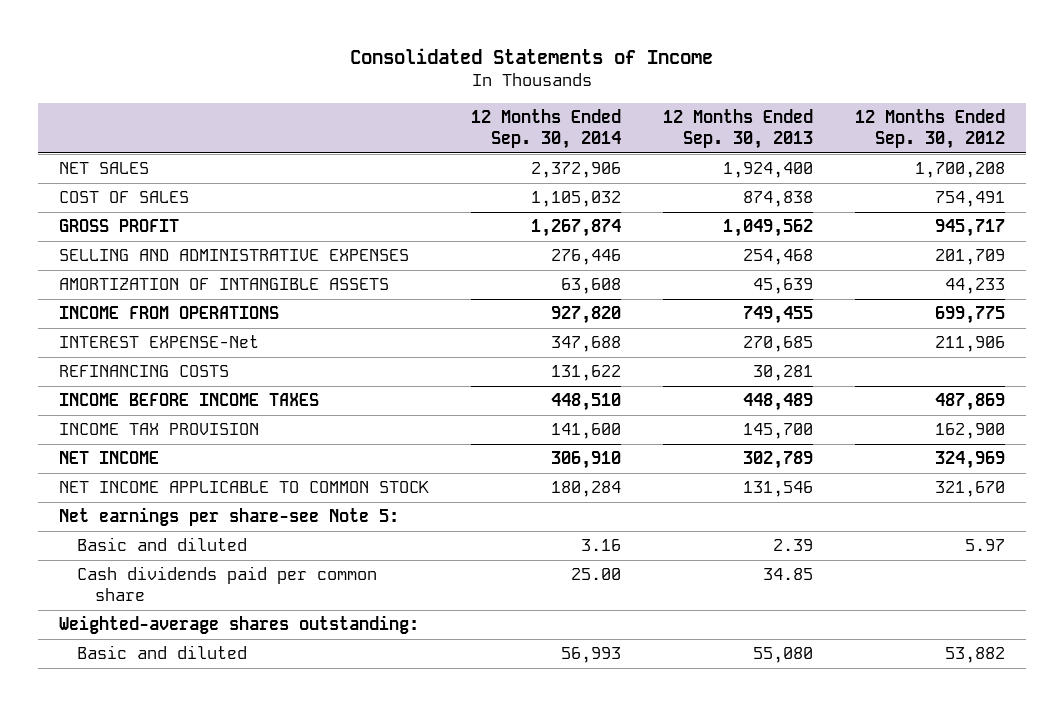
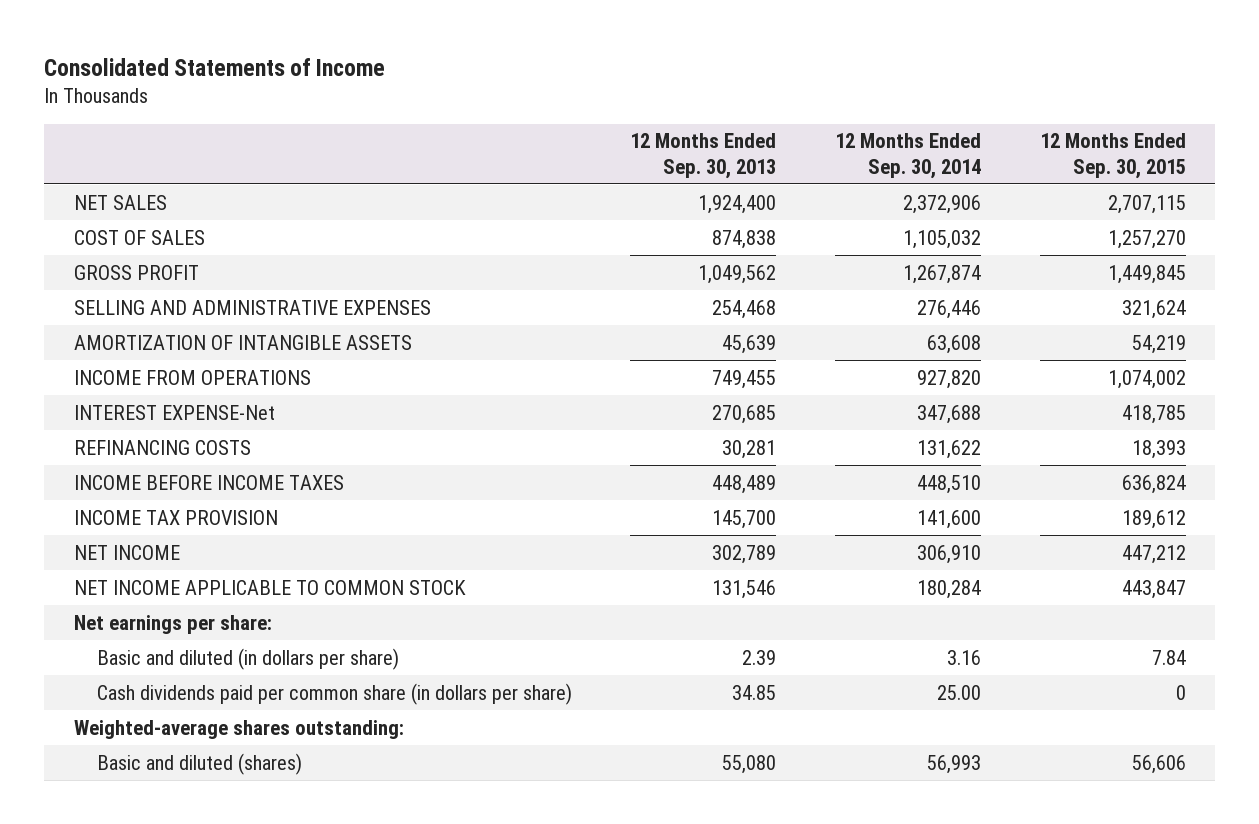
[854,109,1005,150] 12 Months Ended Sep. 30, 2012 -> none
none -> [1039,133,1186,179] 12 Months Ended Sep. 30, 2015
[58,507,399,527] Net earnings per share-see Note 5: -> [73,614,272,634] Net earnings per share:
[76,537,247,552] Basic and diluted -> [96,647,399,670] Basic and diluted (in dollars per share)
[76,566,377,602] Cash dividends paid per common share -> [96,682,572,705] Cash dividends paid per common share (in dollars per share)
[76,645,247,660] Basic and diluted -> [96,752,302,775] Basic and diluted (shares)

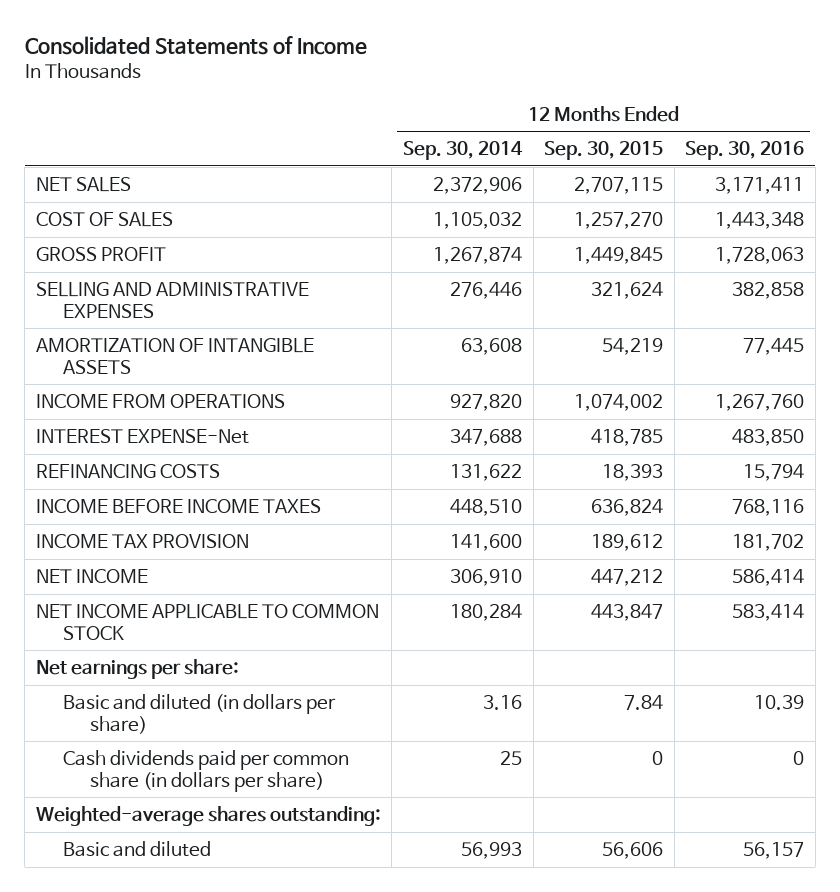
[630,133,777,179] 12 Months Ended Sep. 30, 2013 -> none
none -> [685,141,805,161] Sep. 30, 2016
[937,684,982,700] 25.00 -> [500,750,523,765] 25
[96,752,302,775] Basic and diluted (shares) -> [63,840,212,857] Basic and diluted

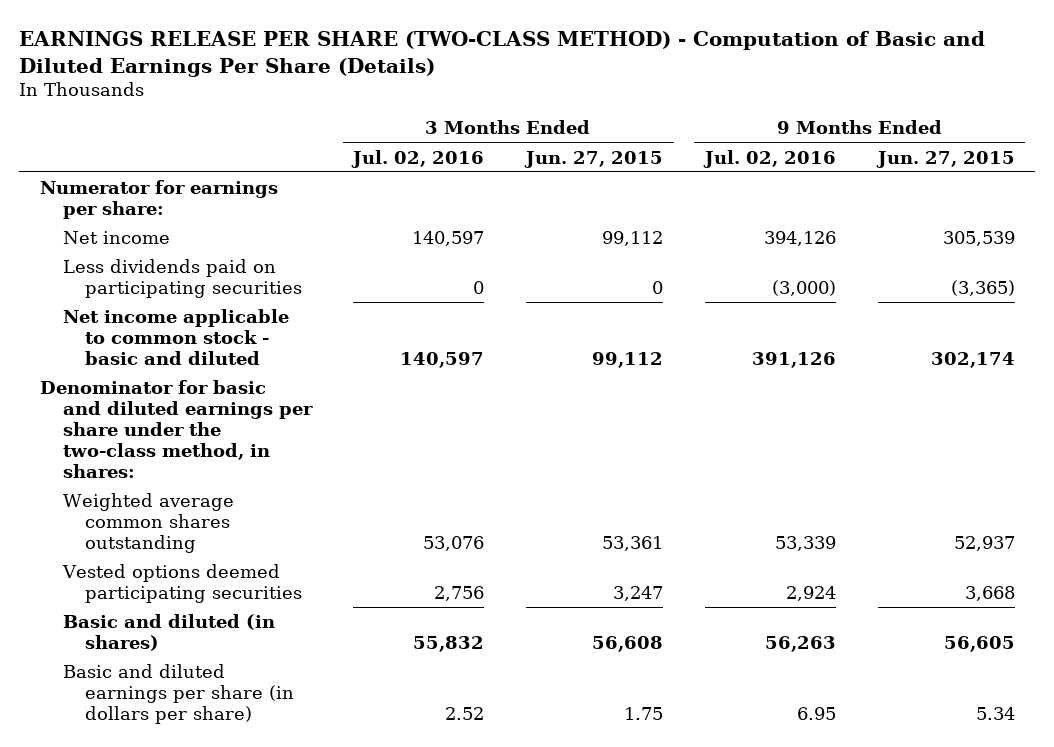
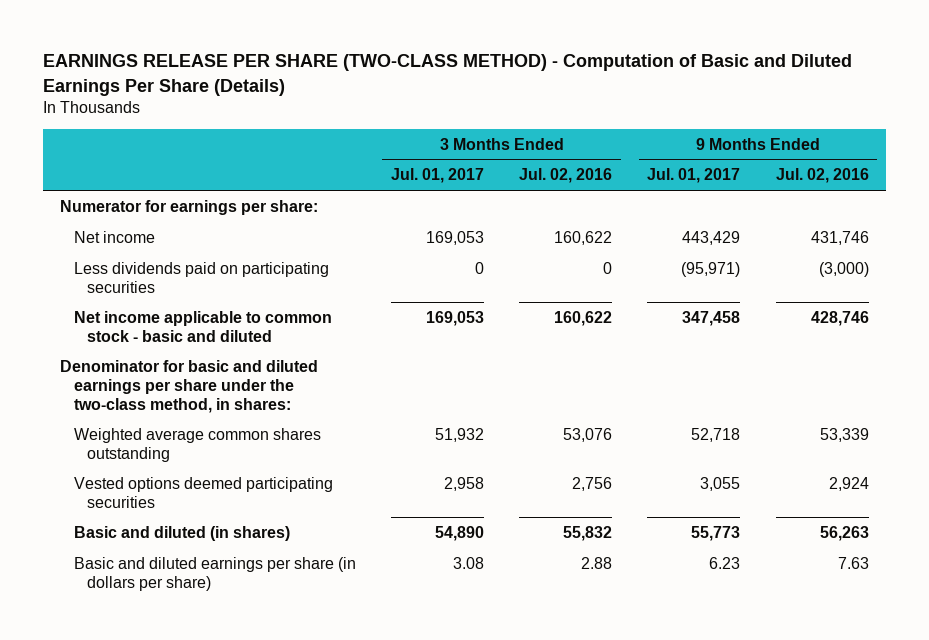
[524,150,664,168] Jun. 27, 2015 -> none
[875,150,1015,168] Jun. 27, 2015 -> none
none -> [390,168,484,184] Jul. 01, 2017
none -> [647,168,741,184] Jul. 01, 2017
[412,230,485,246] 140,597 -> [554,230,613,245] 160,622
[763,230,836,246] 394,126 -> [810,230,869,245] 431,746
[400,351,485,368] 140,597 -> [554,310,613,326] 160,622
[751,351,836,368] 391,126 -> [810,310,869,326] 428,746
[445,706,485,720] 2.52 -> [581,556,613,569] 2.88
[796,706,836,720] 6.95 -> [837,556,869,569] 7.63

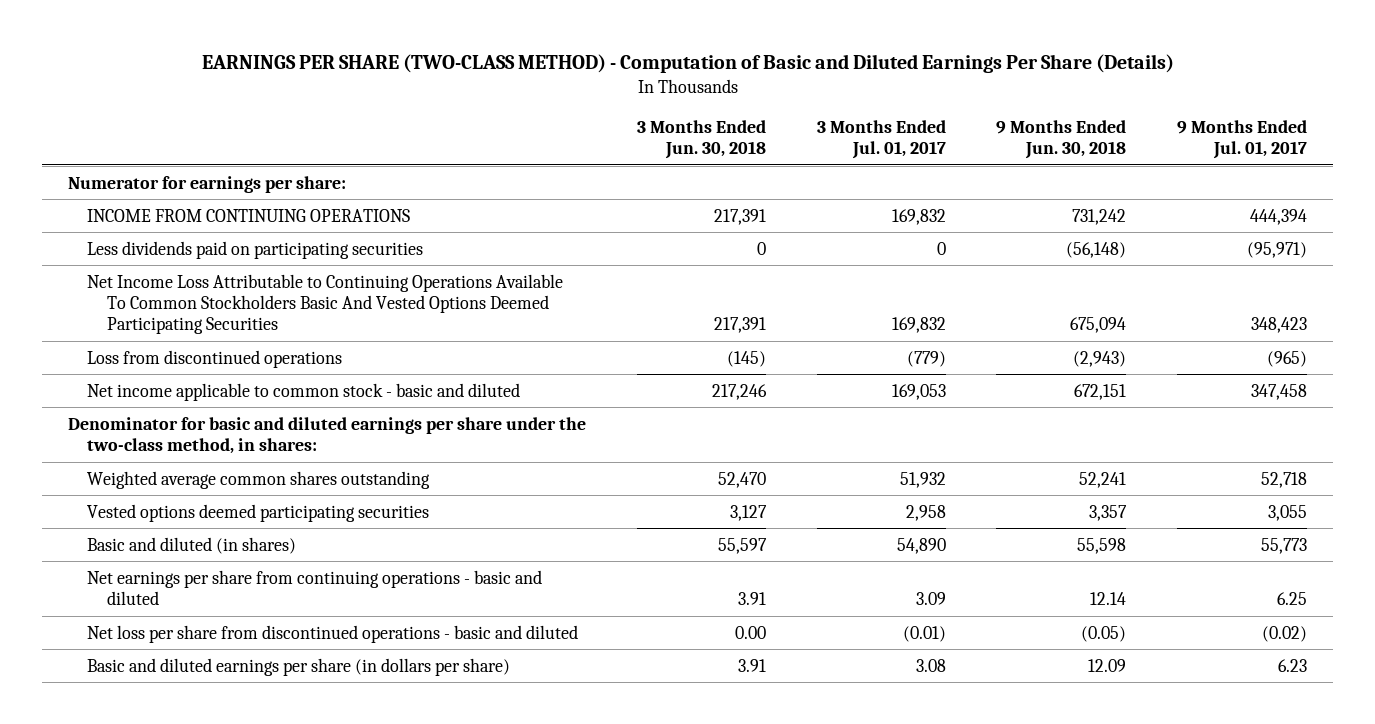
[42,54,852,96] EARNINGS RELEASE PER SHARE (TWO-CLASS METHOD) - Computation of Basic and Diluted Earnings Per Share (Details) -> [201,54,1174,74] EARNINGS PER SHARE (TWO-CLASS METHOD) - Computation of Basic and Diluted Earnings Per Share (Details)
[519,168,613,184] Jul. 02, 2016 -> none
[775,168,869,184] Jul. 02, 2016 -> none
none -> [636,119,766,159] 3 Months Ended Jun. 30, 2018
none -> [996,119,1127,159] 9 Months Ended Jun. 30, 2018
[73,230,155,243] Net income -> none
none -> [87,208,411,222] INCOME FROM CONTINUING OPERATIONS
none -> [87,273,564,335] Net Income Loss Attributable to Continuing Operations Available To Common Stockholders Basic And Vested Options Deemed Participating Securities
none -> [87,349,343,368] Loss from discontinued operations
none -> [87,569,543,605] Net earnings per share from continuing operations - basic and diluted
none -> [87,624,579,643] Net loss per share from discontinued operations - basic and diluted

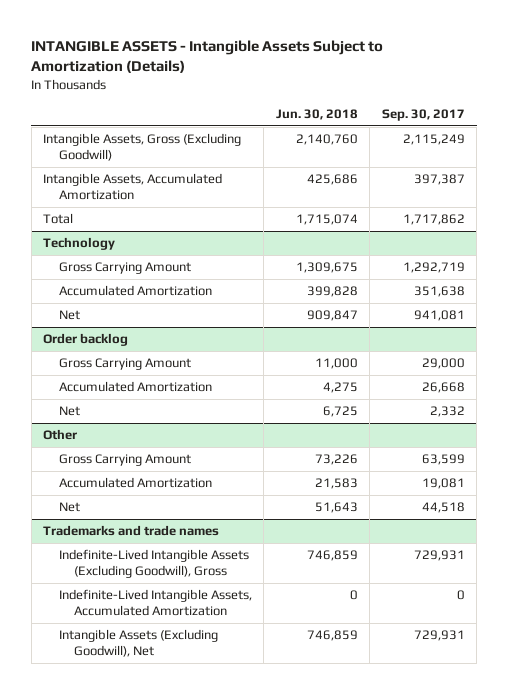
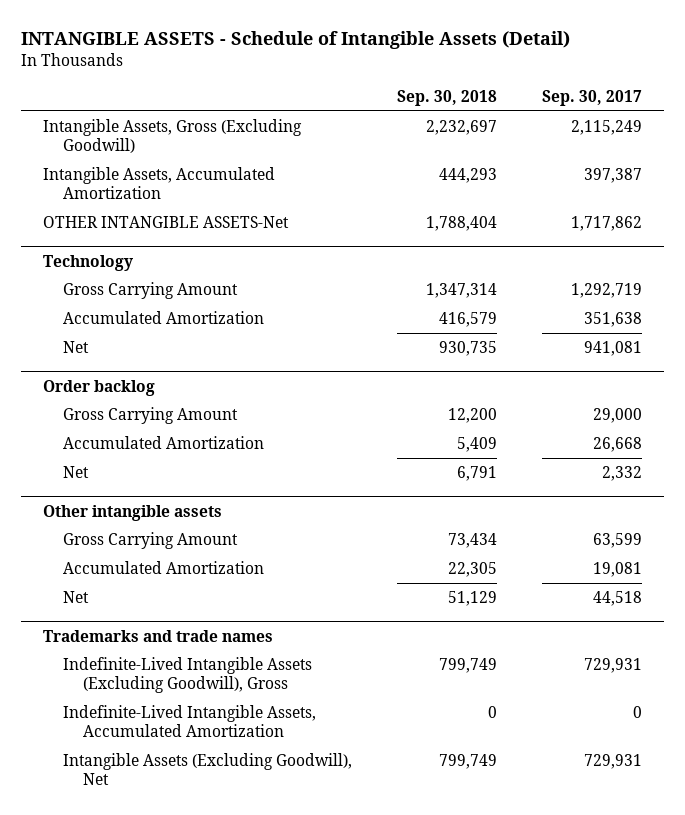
[31,40,384,74] INTANGIBLE ASSETS - Intangible Assets Subject to Amortization (Details) -> [20,31,570,50] INTANGIBLE ASSETS - Schedule of Intangible Assets (Detail)
[275,108,358,120] Jun. 30, 2018 -> none
none -> [397,89,498,106] Sep. 30, 2018
[43,213,74,225] Total -> [43,216,290,229] OTHER INTANGIBLE ASSETS-Net
[43,429,78,441] Other -> [43,504,223,521] Other intangible assets

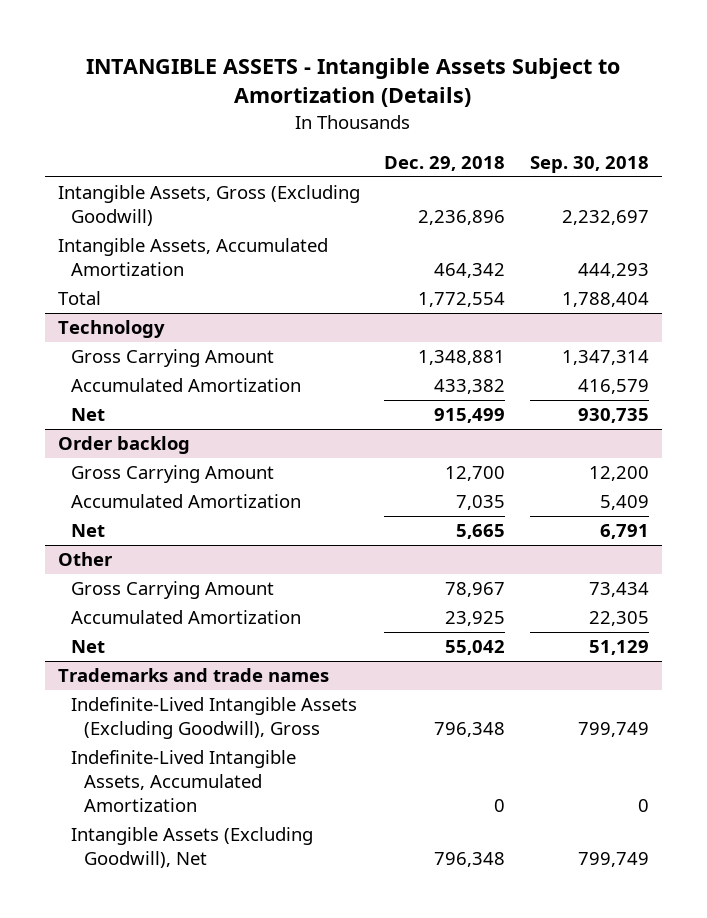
[20,31,570,50] INTANGIBLE ASSETS - Schedule of Intangible Assets (Detail) -> [86,58,621,108] INTANGIBLE ASSETS - Intangible Assets Subject to Amortization (Details)
[541,89,642,106] Sep. 30, 2017 -> none
none -> [384,155,506,171] Dec. 29, 2018
[43,216,290,229] OTHER INTANGIBLE ASSETS-Net -> [57,291,101,306] Total
[43,504,223,521] Other intangible assets -> [57,552,113,567] Other

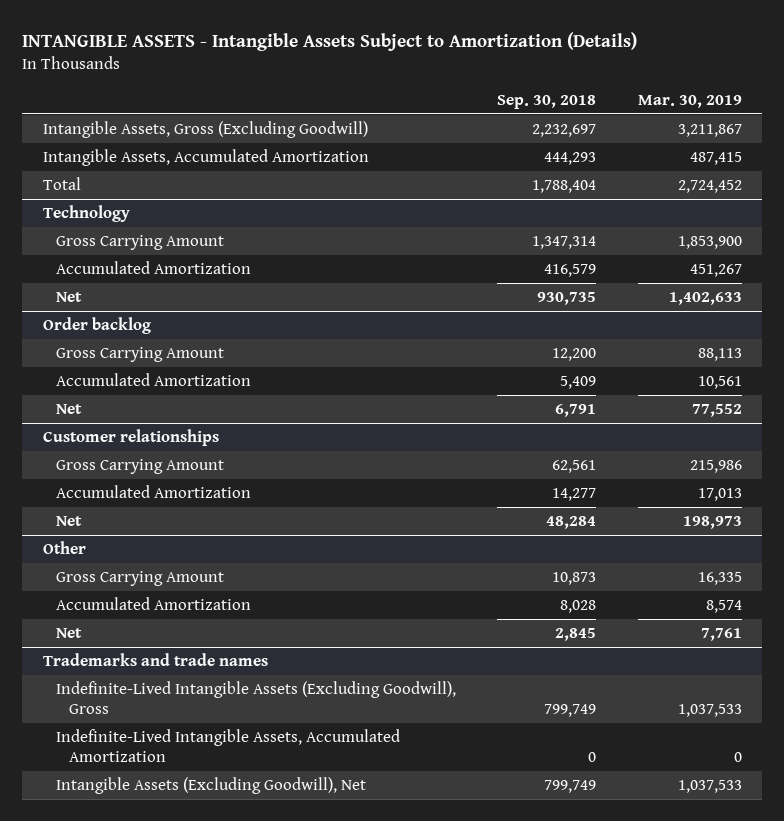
[384,155,506,171] Dec. 29, 2018 -> none
none -> [637,94,742,108] Mar. 30, 2019
none -> [42,429,219,447] Customer relationships
none -> [55,459,224,475] Gross Carrying Amount
none -> [55,485,251,499] Accumulated Amortization
none -> [55,516,82,527] Net
[589,582,650,598] 73,434 -> [552,572,597,586] 10,873
[589,611,650,627] 22,305 -> [560,600,597,614] 8,028
[589,640,650,656] 51,129 -> [555,628,597,642] 2,845

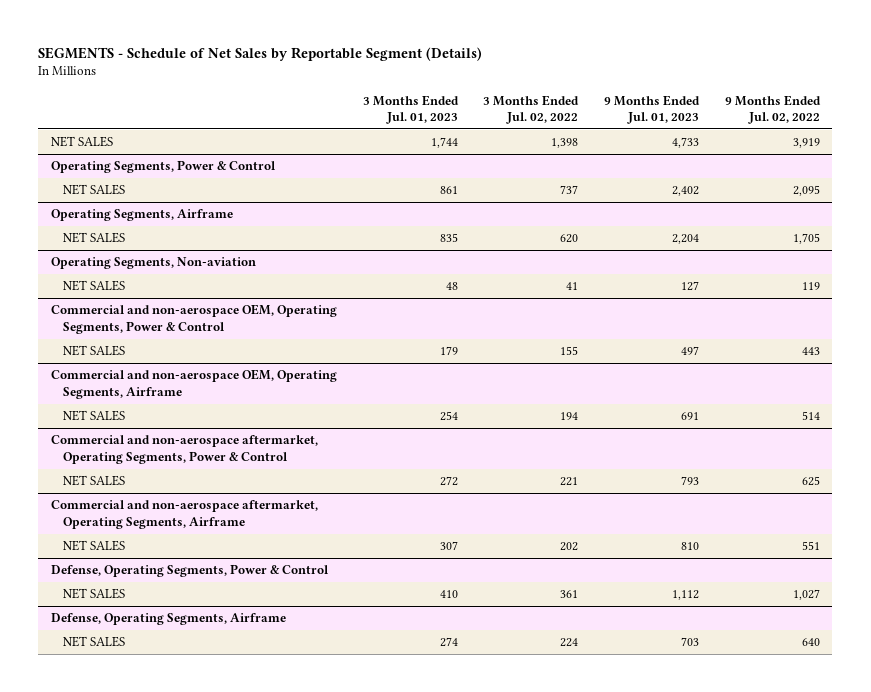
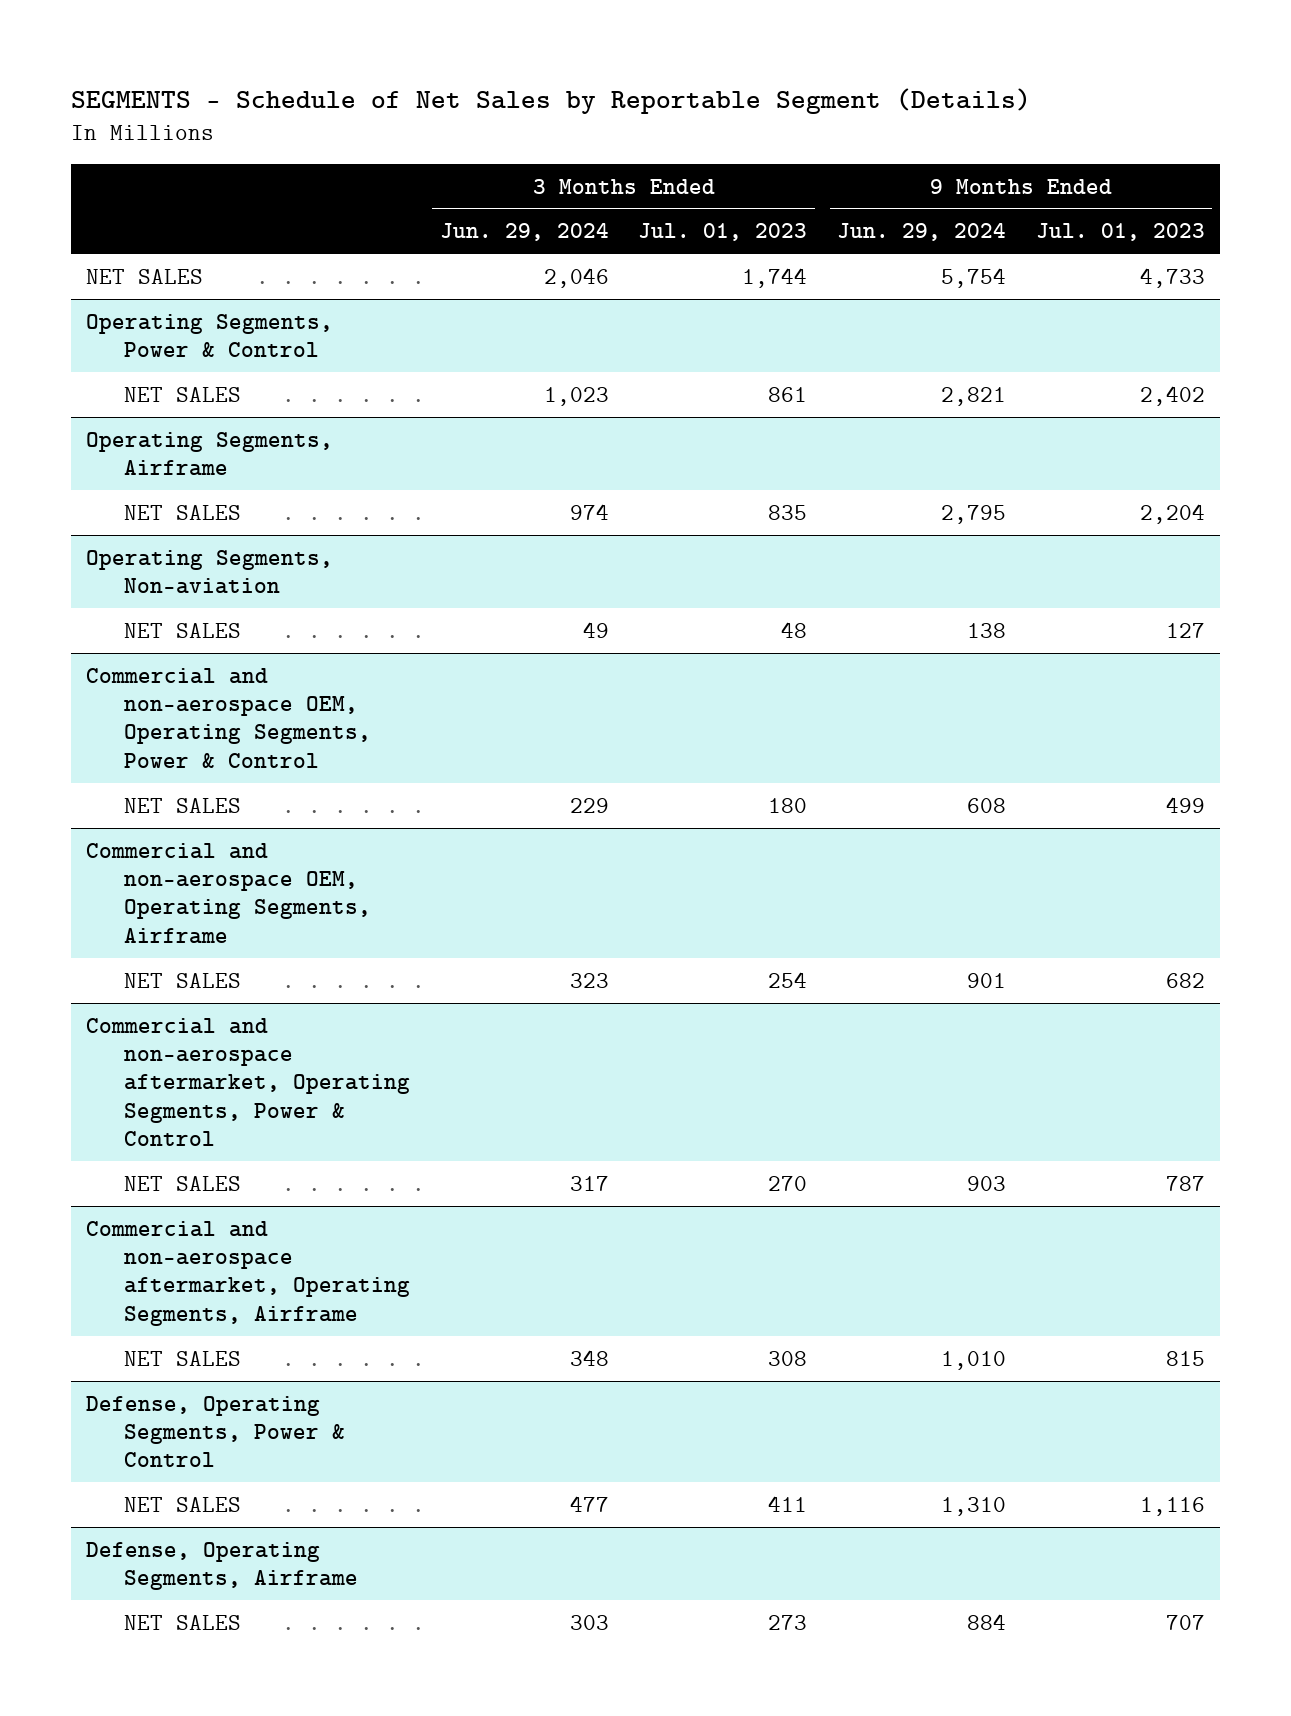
[483,94,580,124] 3 Months Ended Jul. 02, 2022 -> none
[724,94,821,124] 9 Months Ended Jul. 02, 2022 -> none
none -> [439,223,609,242] Jun. 29, 2024
none -> [837,223,1007,242] Jun. 29, 2024
[439,346,458,356] 179 -> [768,797,808,813] 180
[680,346,699,356] 497 -> [1165,796,1205,813] 499
[680,412,699,421] 691 -> [1165,972,1205,988] 682
[439,476,458,487] 272 -> [768,1175,808,1191] 270
[680,476,699,486] 793 -> [1165,1175,1205,1191] 787
[439,541,458,551] 307 -> [768,1350,808,1366] 308
[680,542,699,551] 810 -> [1165,1350,1205,1366] 815
[439,590,458,599] 410 -> [768,1495,808,1512] 411
[671,590,699,601] 1,112 -> [1139,1496,1205,1516] 1,116
[439,637,458,648] 274 -> [768,1614,808,1630] 273
[680,637,699,647] 703 -> [1165,1614,1205,1630] 707

